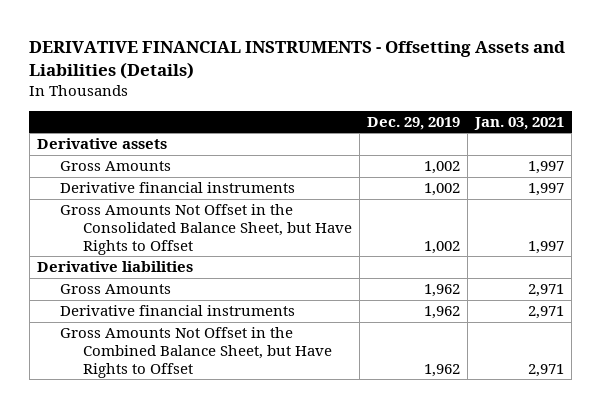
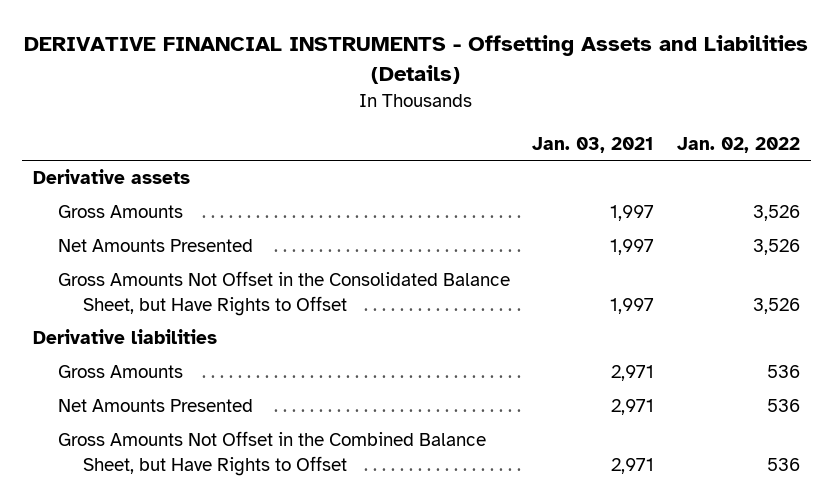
[366,116,460,130] Dec. 29, 2019 -> none
none -> [676,136,800,153] Jan. 02, 2022
[59,182,295,194] Derivative financial instruments -> [58,239,254,253] Net Amounts Presented
[59,305,295,317] Derivative financial instruments -> [58,399,254,413] Net Amounts Presented

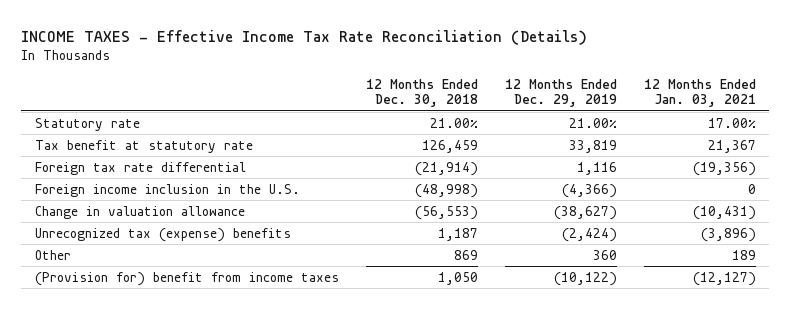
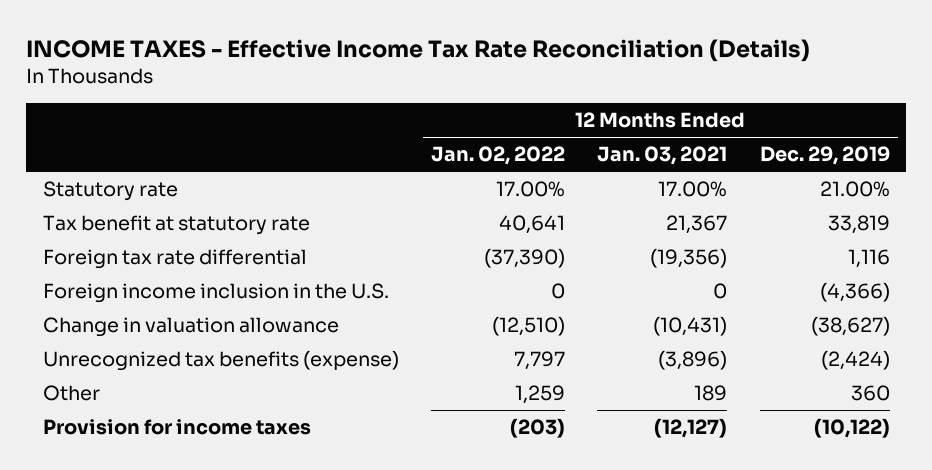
[365,78,478,108] 12 Months Ended Dec. 30, 2018 -> none
none -> [430,146,565,166] Jan. 02, 2022
[34,227,291,242] Unrecognized tax (expense) benefits -> [42,350,399,372] Unrecognized tax benefits (expense)
[34,271,339,286] (Provision for) benefit from income taxes -> [42,419,311,436] Provision for income taxes

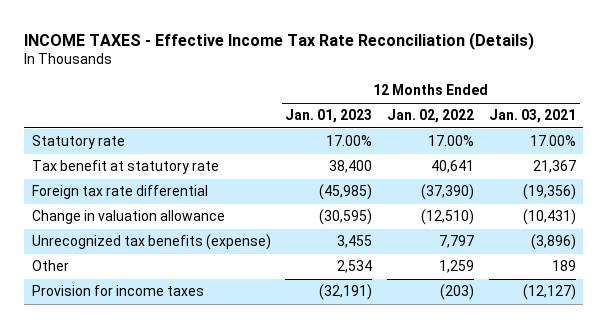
[759,146,890,166] Dec. 29, 2019 -> none
none -> [285,109,373,124] Jan. 01, 2023
[42,283,389,304] Foreign income inclusion in the U.S. -> none

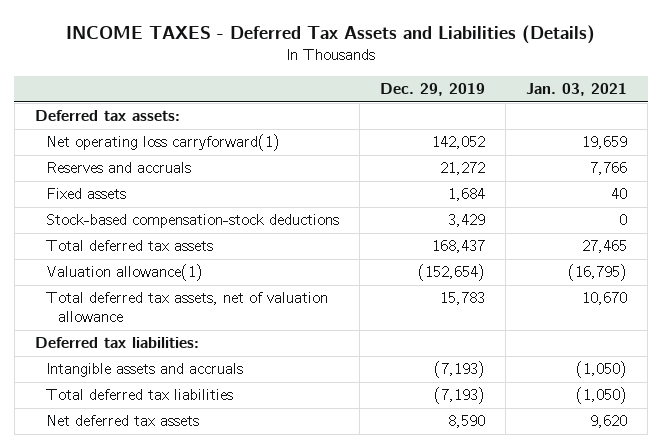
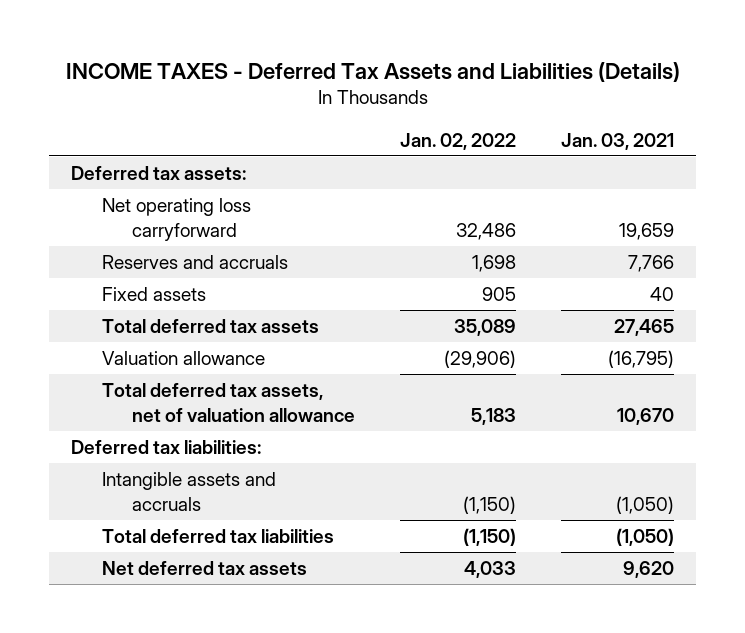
[380,83,486,97] Dec. 29, 2019 -> none
none -> [400,132,517,150] Jan. 02, 2022
[46,134,281,152] Net operating loss carryforward(1) -> [101,198,251,242] Net operating loss carryforward
[46,214,340,229] Stock-based compensation-stock deductions -> none
[46,264,204,282] Valuation allowance(1) -> [101,351,265,366] Valuation allowance

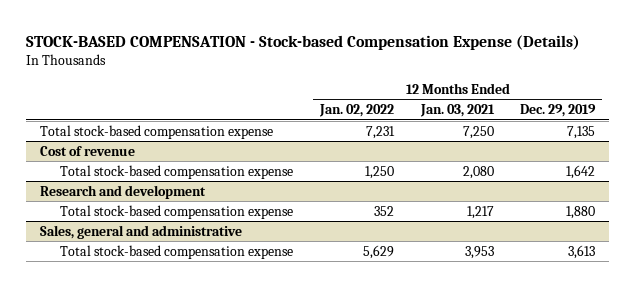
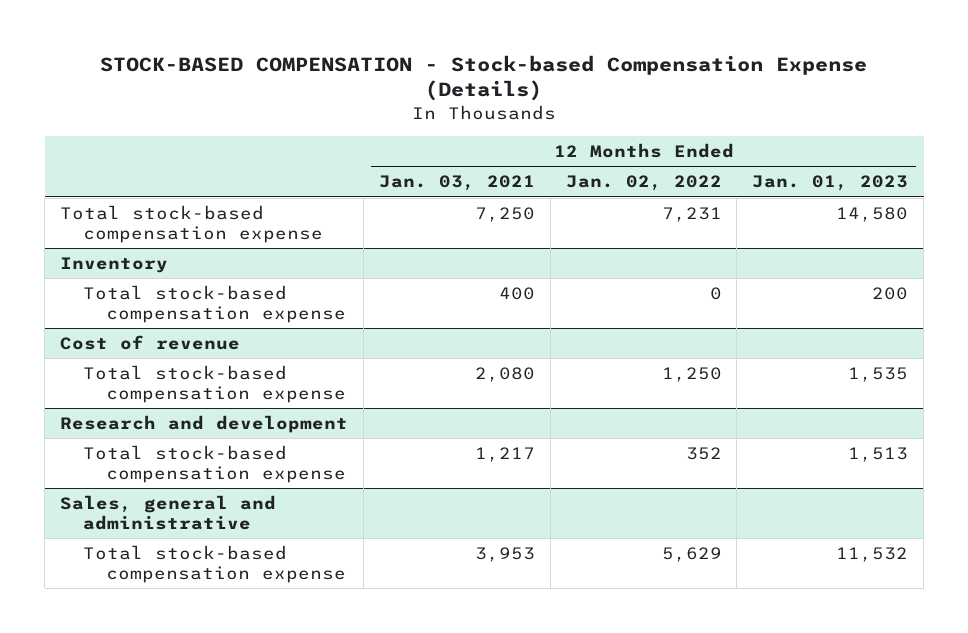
[520,104,597,118] Dec. 29, 2019 -> none
none -> [752,175,909,192] Jan. 01, 2023
none -> [60,257,169,274] Inventory
none -> [83,285,347,323] Total stock-based compensation expense

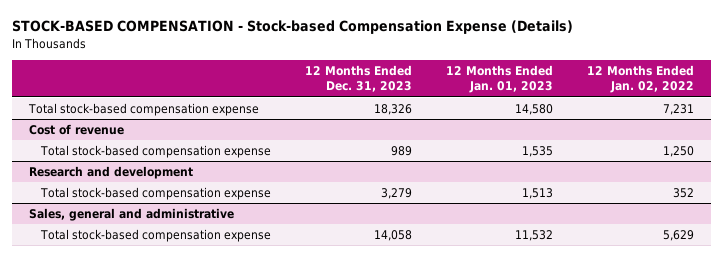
[378,175,535,192] Jan. 03, 2021 -> none
none -> [305,64,413,93] 12 Months Ended Dec. 31, 2023
[60,257,169,274] Inventory -> none
[83,285,347,323] Total stock-based compensation expense -> none

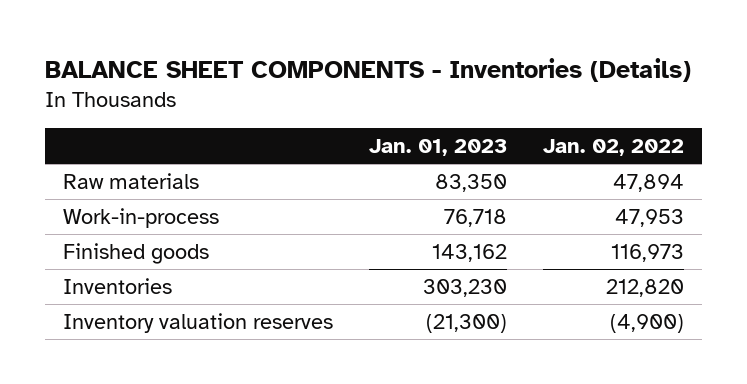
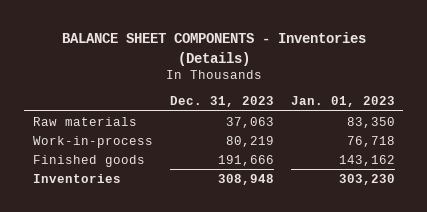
[543,139,685,157] Jan. 02, 2022 -> none
none -> [169,96,274,108] Dec. 31, 2023
[62,312,333,333] Inventory valuation reserves -> none

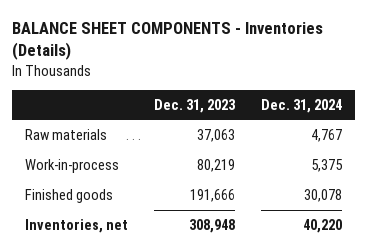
[290,96,395,108] Jan. 01, 2023 -> none
none -> [260,98,342,113] Dec. 31, 2024
[32,173,121,183] Inventories -> [24,218,128,233] Inventories, net

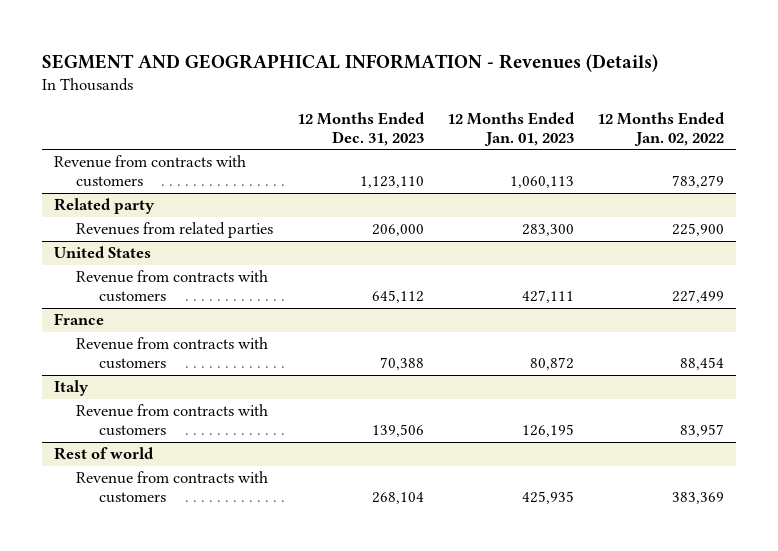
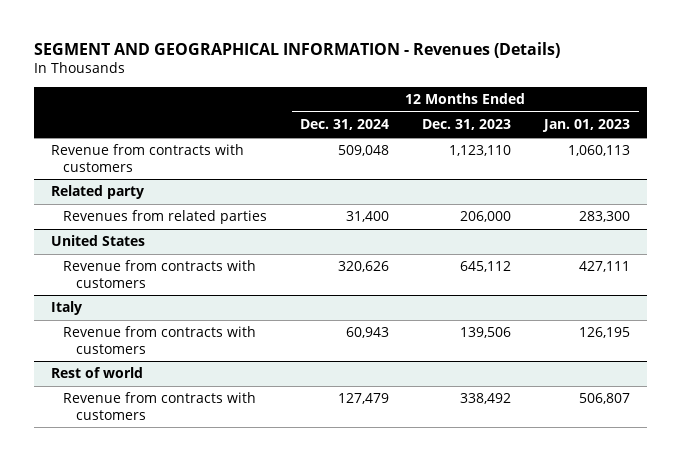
[597,111,726,146] 12 Months Ended Jan. 02, 2022 -> none
none -> [300,119,390,131] Dec. 31, 2024
[53,313,104,326] France -> none
[76,337,269,370] Revenue from contracts with customers -> none
[371,492,424,505] 268,104 -> [460,393,512,405] 338,492
[521,491,574,505] 425,935 -> [579,393,631,405] 506,807

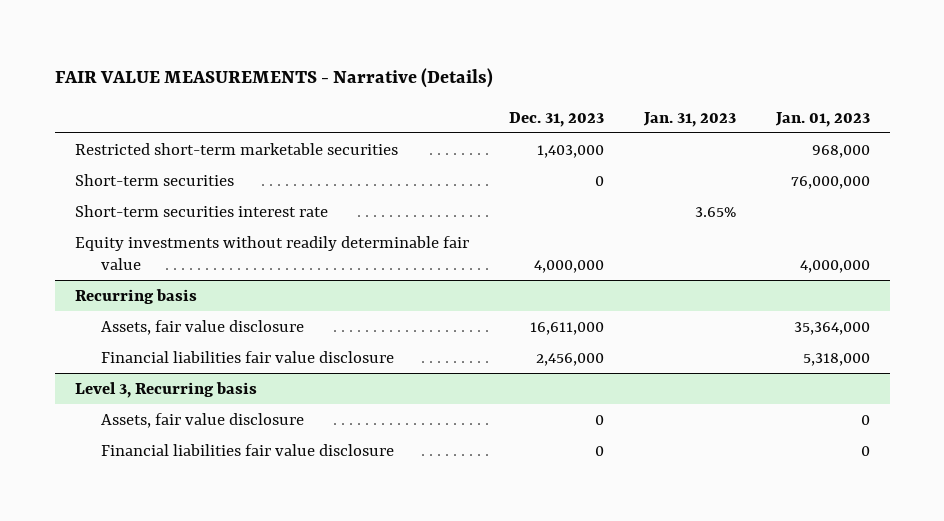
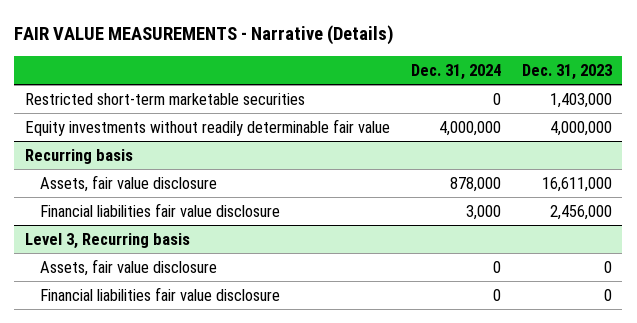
[642,111,736,127] Jan. 31, 2023 -> none
[774,111,870,127] Jan. 01, 2023 -> none
none -> [410,63,501,80] Dec. 31, 2024
[74,173,234,186] Short-term securities -> none
[74,204,328,217] Short-term securities interest rate -> none

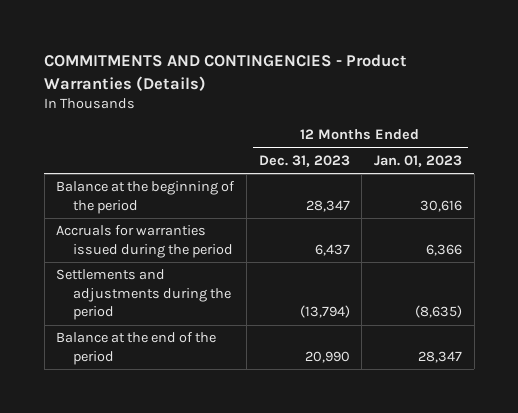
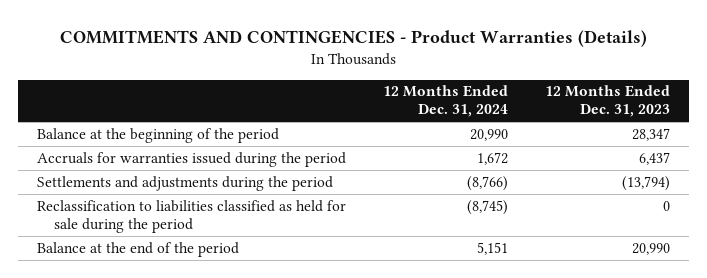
[373,154,462,167] Jan. 01, 2023 -> none
none -> [383,85,509,118] 12 Months Ended Dec. 31, 2024
none -> [36,199,346,233] Reclassification to liabilities classified as held for sale during the period

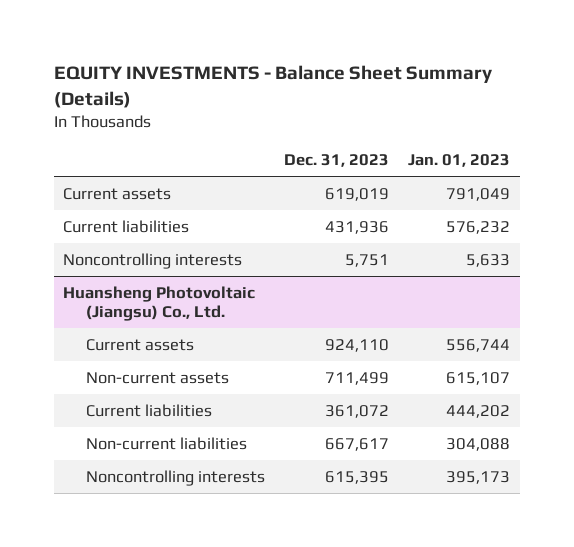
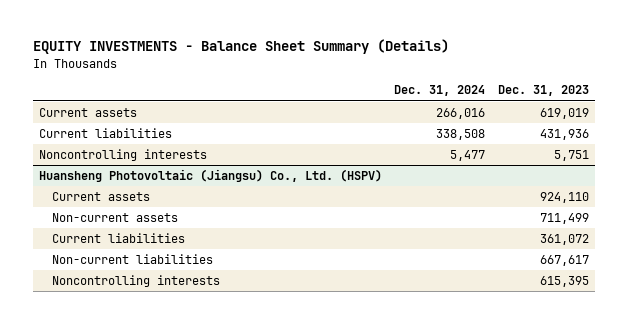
[408,154,511,168] Jan. 01, 2023 -> none
none -> [394,85,486,97] Dec. 31, 2024
[63,285,256,322] Huansheng Photovoltaic (Jiangsu) Co., Ltd. -> [39,168,383,182] Huansheng Photovoltaic (Jiangsu) Co., Ltd. (HSPV)

